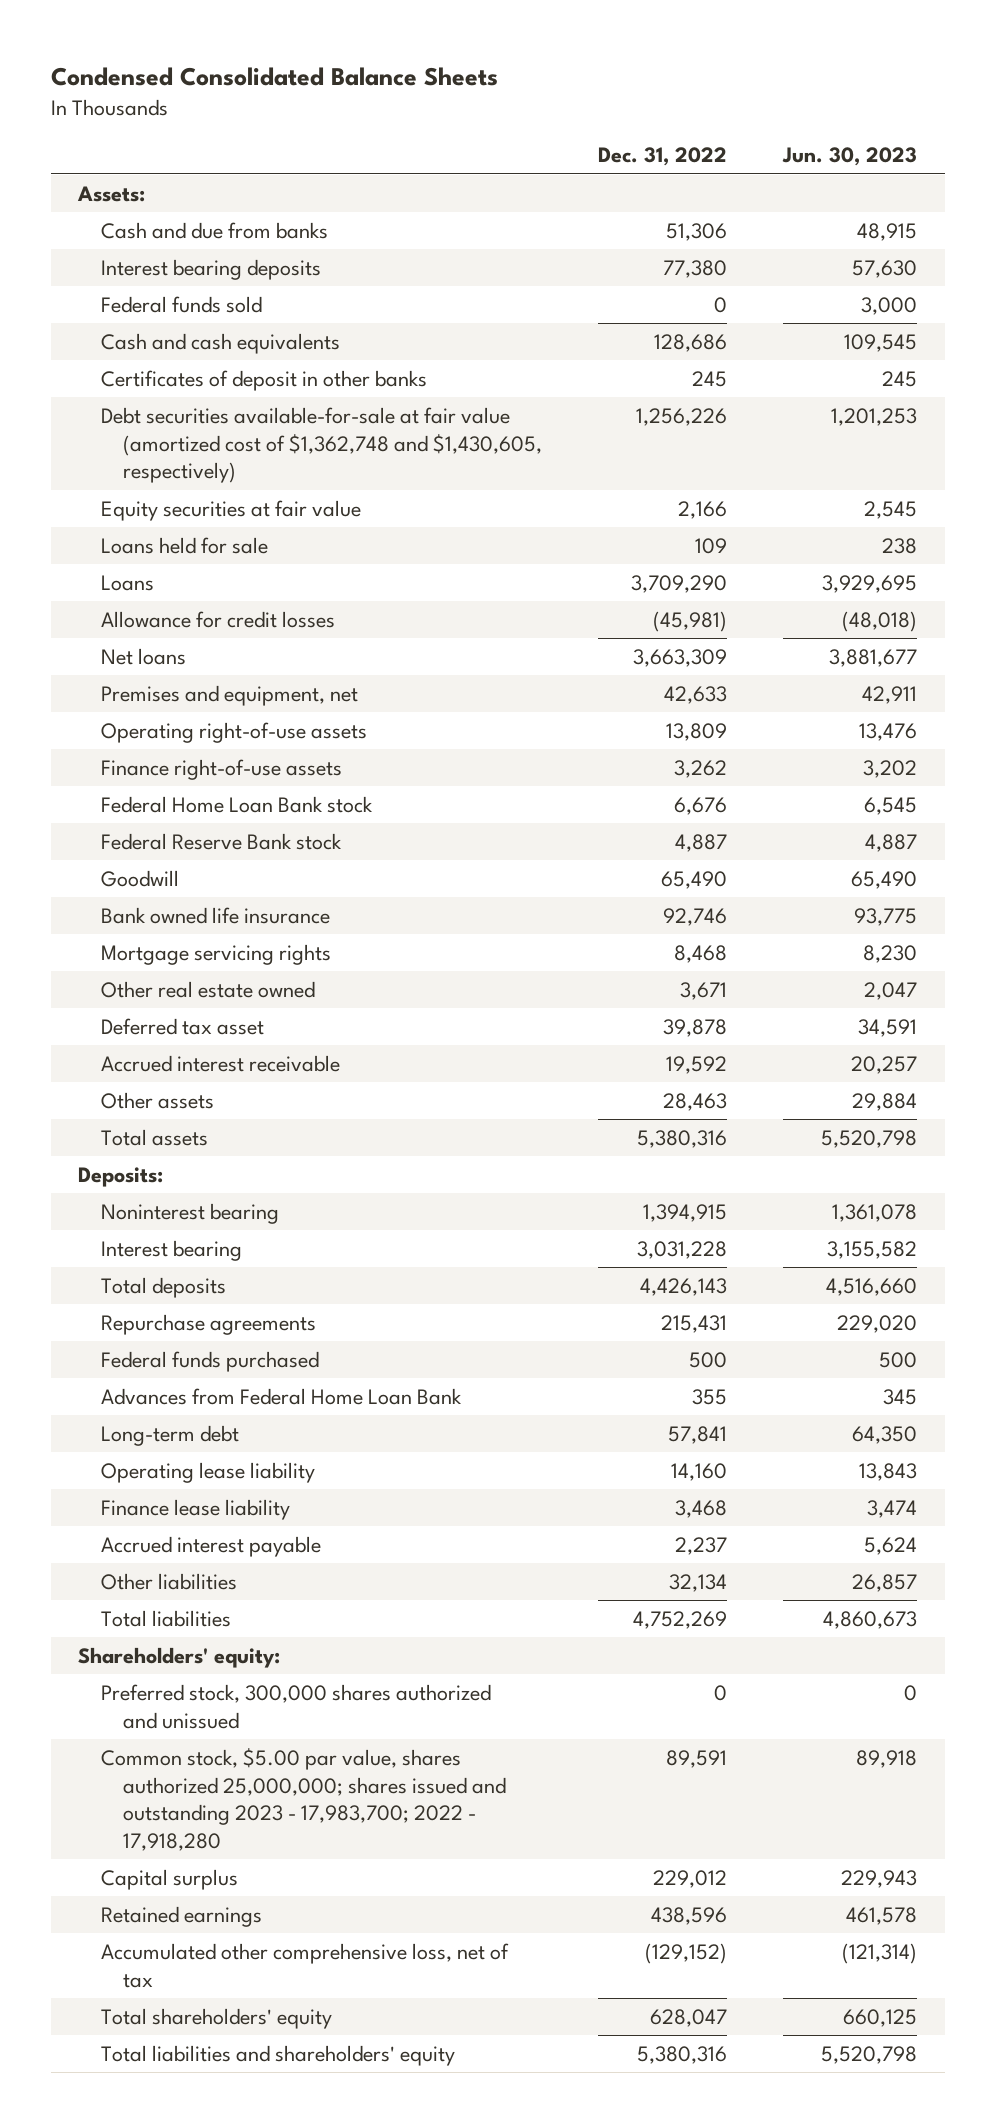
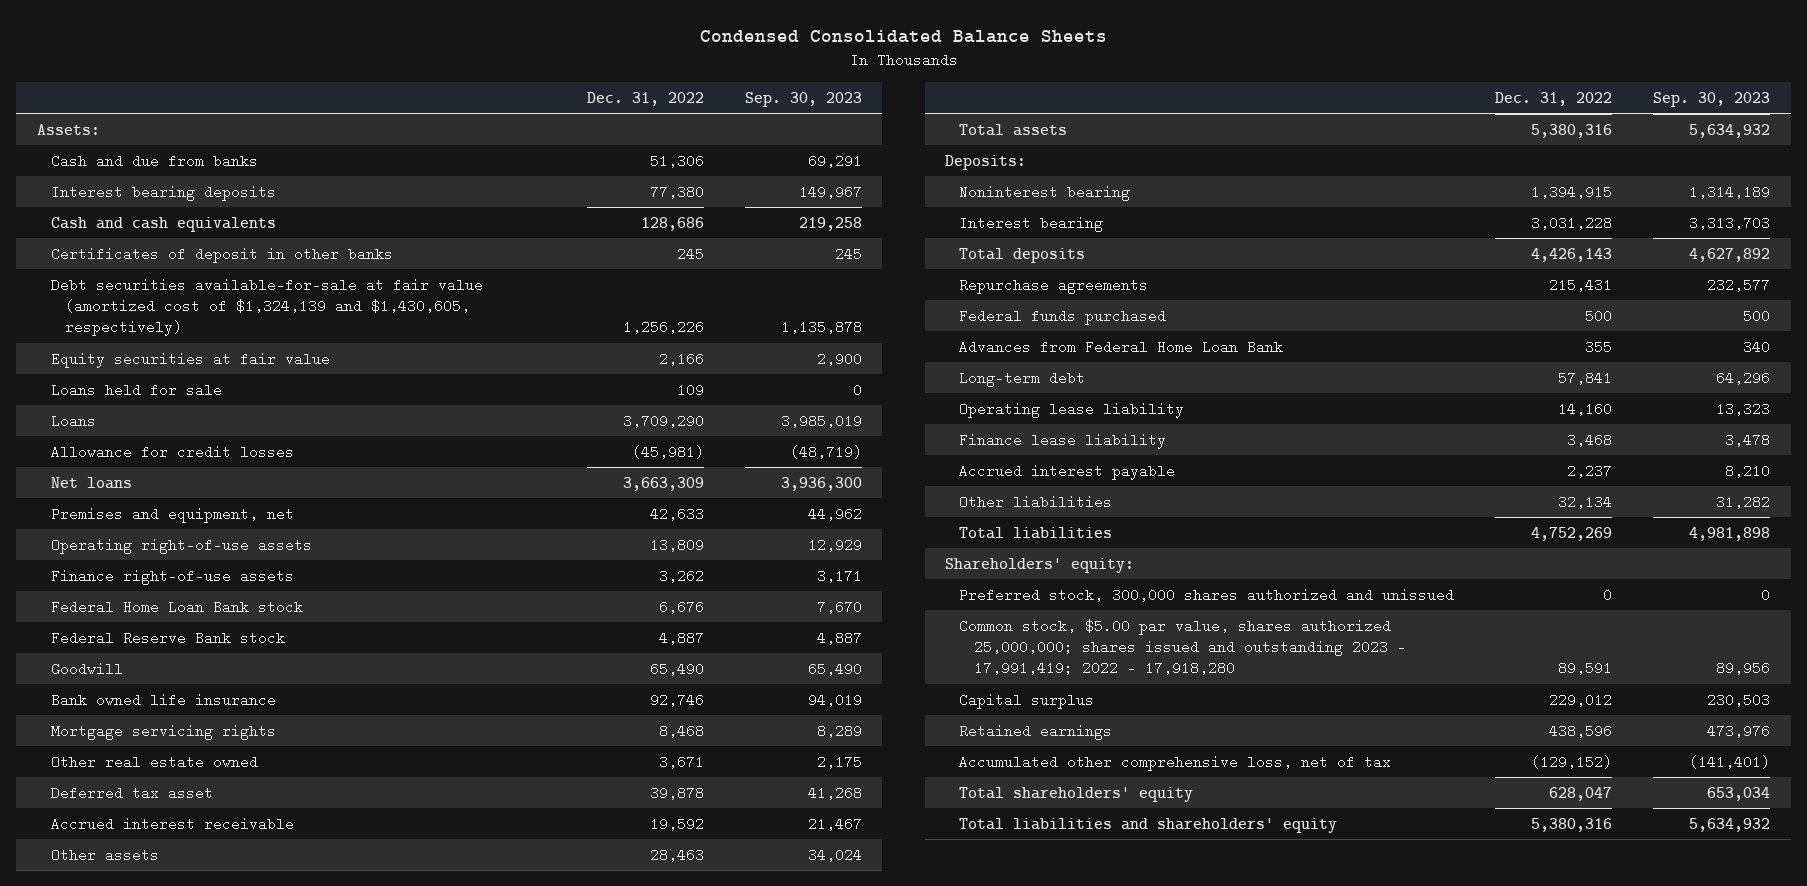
[781,147,917,167] Jun. 30, 2023 -> none
none -> [744,91,862,107] Sep. 30, 2023
[100,295,262,313] Federal funds sold -> none
[100,406,543,484] Debt securities available-for-sale at fair value (amortized cost of $1,362,748 and $1,430,605, respectively) -> [50,277,483,337] Debt securities available-for-sale at fair value (amortized cost of $1,324,139 and $1,430,605, respectively)
[100,1747,507,1852] Common stock, $5.00 par value, shares authorized 25,000,000; shares issued and outstanding 2023 - 17,983,700; 2022 - 17,918,280 -> [959,618,1406,676] Common stock, $5.00 par value, shares authorized 25,000,000; shares issued and outstanding 2023 - 17,991,419; 2022 - 17,918,280

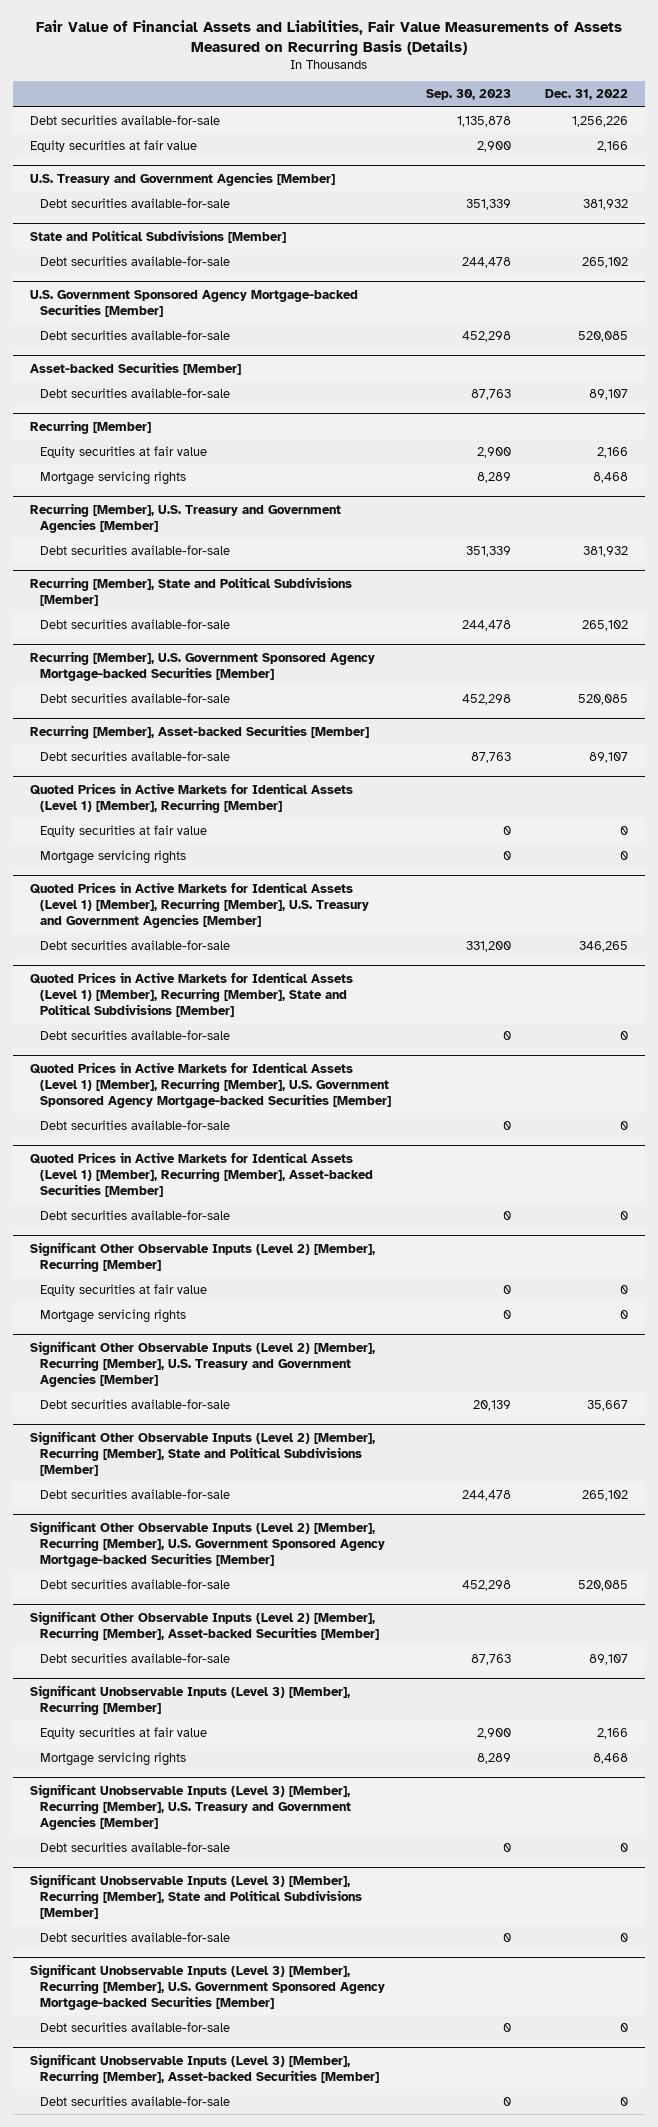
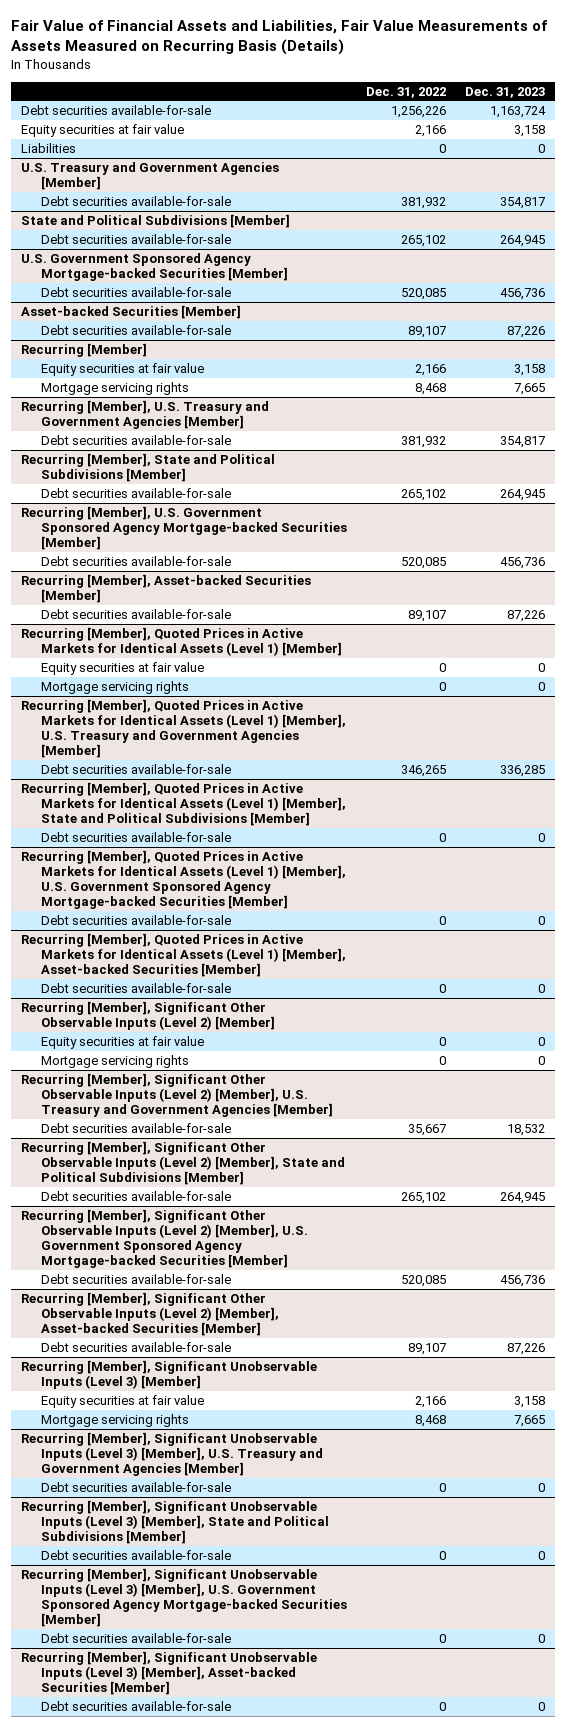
[425,89,511,101] Sep. 30, 2023 -> none
none -> [465,86,546,98] Dec. 31, 2023
none -> [20,142,76,153] Liabilities
[29,782,353,813] Quoted Prices in Active Markets for Identical Assets (Level 1) [Member], Recurring [Member] -> [20,626,342,656] Recurring [Member], Quoted Prices in Active Markets for Identical Assets (Level 1) [Member]
[29,881,370,928] Quoted Prices in Active Markets for Identical Assets (Level 1) [Member], Recurring [Member], U.S. Treasury and Government Agencies [Member] -> [20,698,346,758] Recurring [Member], Quoted Prices in Active Markets for Identical Assets (Level 1) [Member], U.S. Treasury and Government Agencies [Member]
[29,971,353,1017] Quoted Prices in Active Markets for Identical Assets (Level 1) [Member], Recurring [Member], State and Political Subdivisions [Member] -> [20,781,346,826] Recurring [Member], Quoted Prices in Active Markets for Identical Assets (Level 1) [Member], State and Political Subdivisions [Member]
[29,1061,392,1108] Quoted Prices in Active Markets for Identical Assets (Level 1) [Member], Recurring [Member], U.S. Government Sponsored Agency Mortgage-backed Securities [Member] -> [20,849,346,909] Recurring [Member], Quoted Prices in Active Markets for Identical Assets (Level 1) [Member], U.S. Government Sponsored Agency Mortgage-backed Securities [Member]
[29,1151,374,1197] Quoted Prices in Active Markets for Identical Assets (Level 1) [Member], Recurring [Member], Asset-backed Securities [Member] -> [20,932,346,977] Recurring [Member], Quoted Prices in Active Markets for Identical Assets (Level 1) [Member], Asset-backed Securities [Member]
[29,1241,375,1272] Significant Other Observable Inputs (Level 2) [Member], Recurring [Member] -> [20,1000,275,1030] Recurring [Member], Significant Other Observable Inputs (Level 2) [Member]
[29,1340,375,1387] Significant Other Observable Inputs (Level 2) [Member], Recurring [Member], U.S. Treasury and Government Agencies [Member] -> [20,1072,333,1117] Recurring [Member], Significant Other Observable Inputs (Level 2) [Member], U.S. Treasury and Government Agencies [Member]
[29,1430,375,1476] Significant Other Observable Inputs (Level 2) [Member], Recurring [Member], State and Political Subdivisions [Member] -> [20,1140,345,1185] Recurring [Member], Significant Other Observable Inputs (Level 2) [Member], State and Political Subdivisions [Member]
[29,1520,386,1567] Significant Other Observable Inputs (Level 2) [Member], Recurring [Member], U.S. Government Sponsored Agency Mortgage-backed Securities [Member] -> [20,1208,308,1268] Recurring [Member], Significant Other Observable Inputs (Level 2) [Member], U.S. Government Sponsored Agency Mortgage-backed Securities [Member]
[29,1610,380,1641] Significant Other Observable Inputs (Level 2) [Member], Recurring [Member], Asset-backed Securities [Member] -> [20,1291,279,1336] Recurring [Member], Significant Other Observable Inputs (Level 2) [Member], Asset-backed Securities [Member]
[29,1684,350,1715] Significant Unobservable Inputs (Level 3) [Member], Recurring [Member] -> [20,1359,317,1389] Recurring [Member], Significant Unobservable Inputs (Level 3) [Member]
[29,1783,352,1830] Significant Unobservable Inputs (Level 3) [Member], Recurring [Member], U.S. Treasury and Government Agencies [Member] -> [20,1431,323,1476] Recurring [Member], Significant Unobservable Inputs (Level 3) [Member], U.S. Treasury and Government Agencies [Member]
[29,1873,363,1919] Significant Unobservable Inputs (Level 3) [Member], Recurring [Member], State and Political Subdivisions [Member] -> [20,1499,329,1544] Recurring [Member], Significant Unobservable Inputs (Level 3) [Member], State and Political Subdivisions [Member]
[29,1963,386,2010] Significant Unobservable Inputs (Level 3) [Member], Recurring [Member], U.S. Government Sponsored Agency Mortgage-backed Securities [Member] -> [20,1567,347,1627] Recurring [Member], Significant Unobservable Inputs (Level 3) [Member], U.S. Government Sponsored Agency Mortgage-backed Securities [Member]
[29,2053,380,2084] Significant Unobservable Inputs (Level 3) [Member], Recurring [Member], Asset-backed Securities [Member] -> [20,1650,317,1695] Recurring [Member], Significant Unobservable Inputs (Level 3) [Member], Asset-backed Securities [Member]

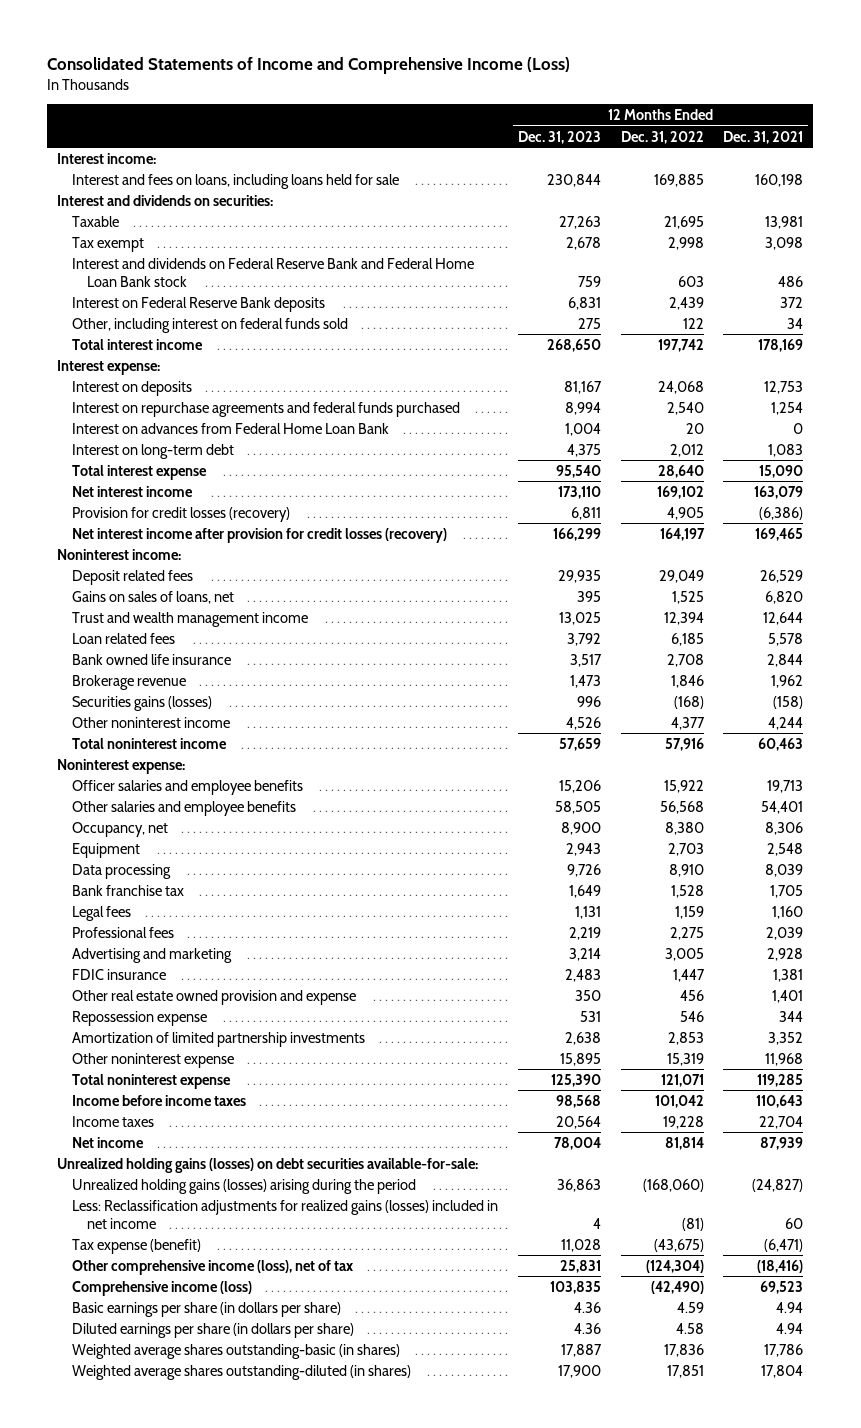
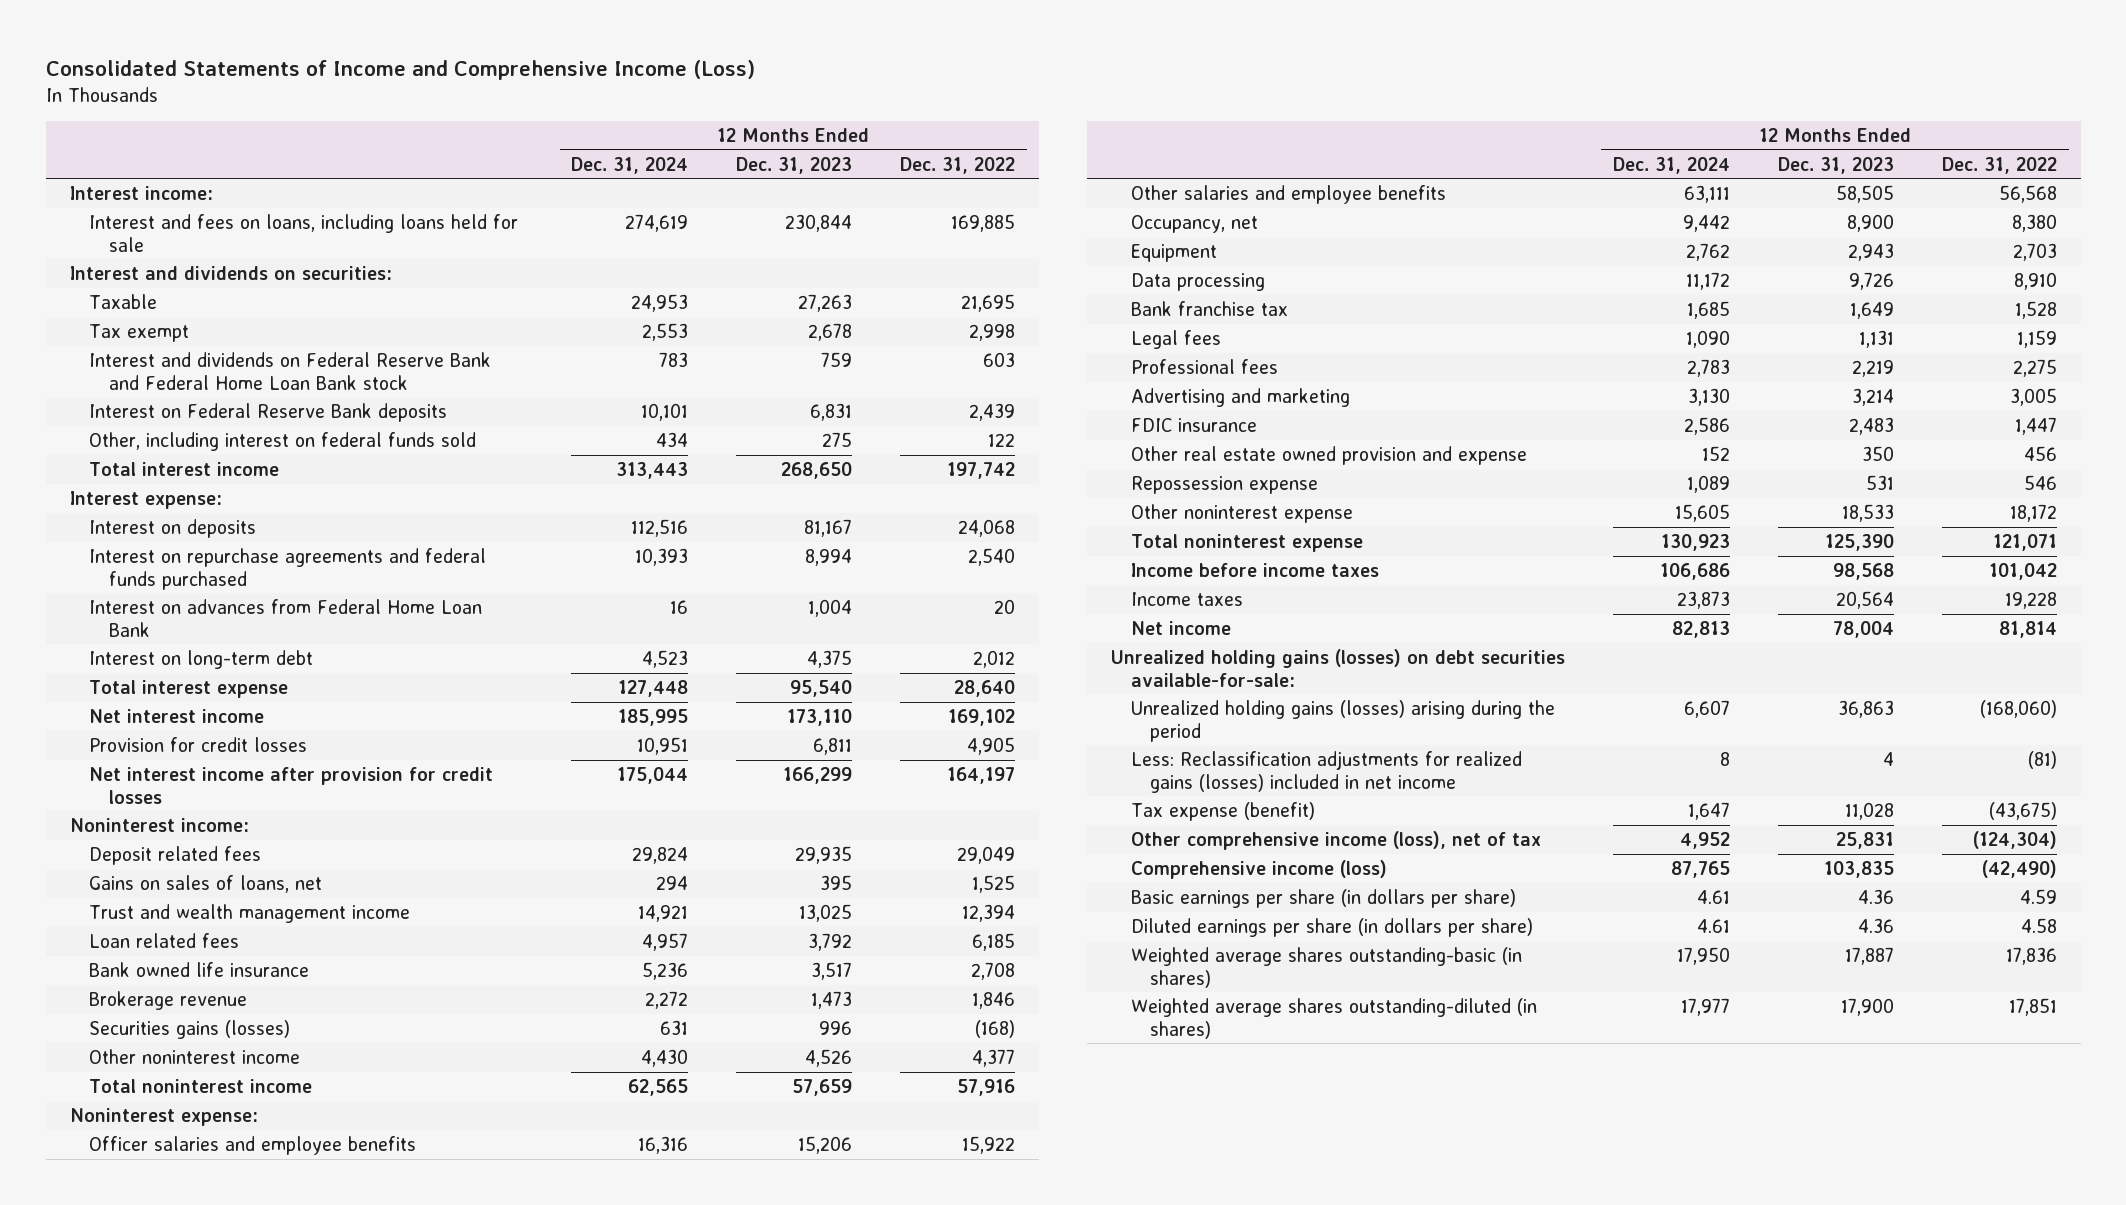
[723,130,804,144] Dec. 31, 2021 -> none
none -> [571,156,689,174] Dec. 31, 2024
[72,506,291,522] Provision for credit losses (recovery) -> [89,736,308,752] Provision for credit losses
[72,527,448,543] Net interest income after provision for credit losses (recovery) -> [89,766,494,804] Net interest income after provision for credit losses
[72,1031,366,1047] Amortization of limited partnership investments -> none
[559,1052,601,1066] 15,895 -> [1841,503,1894,522] 18,533
[666,1052,704,1066] 15,319 -> [2009,503,2057,522] 18,172

